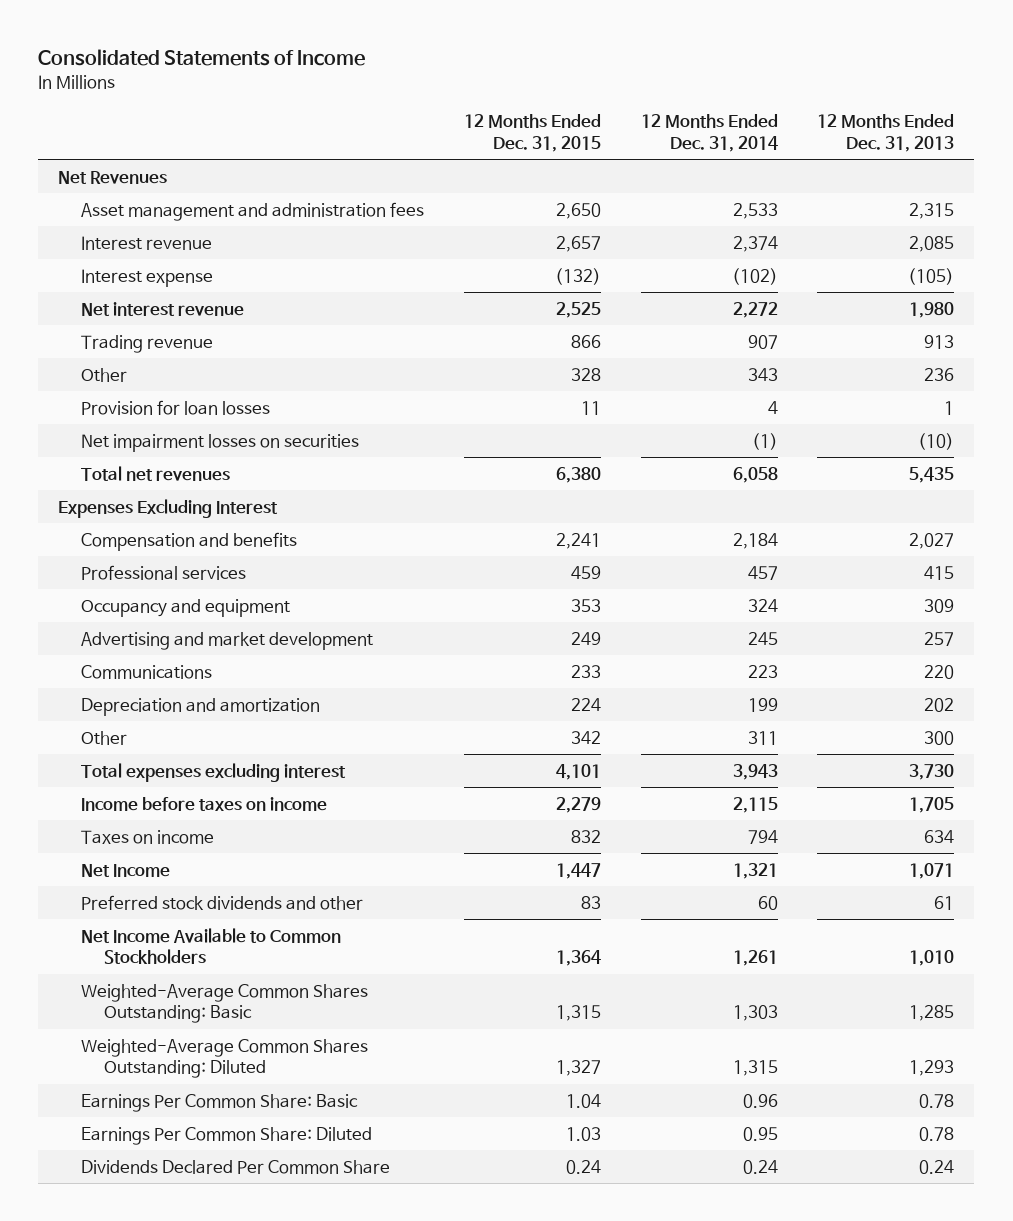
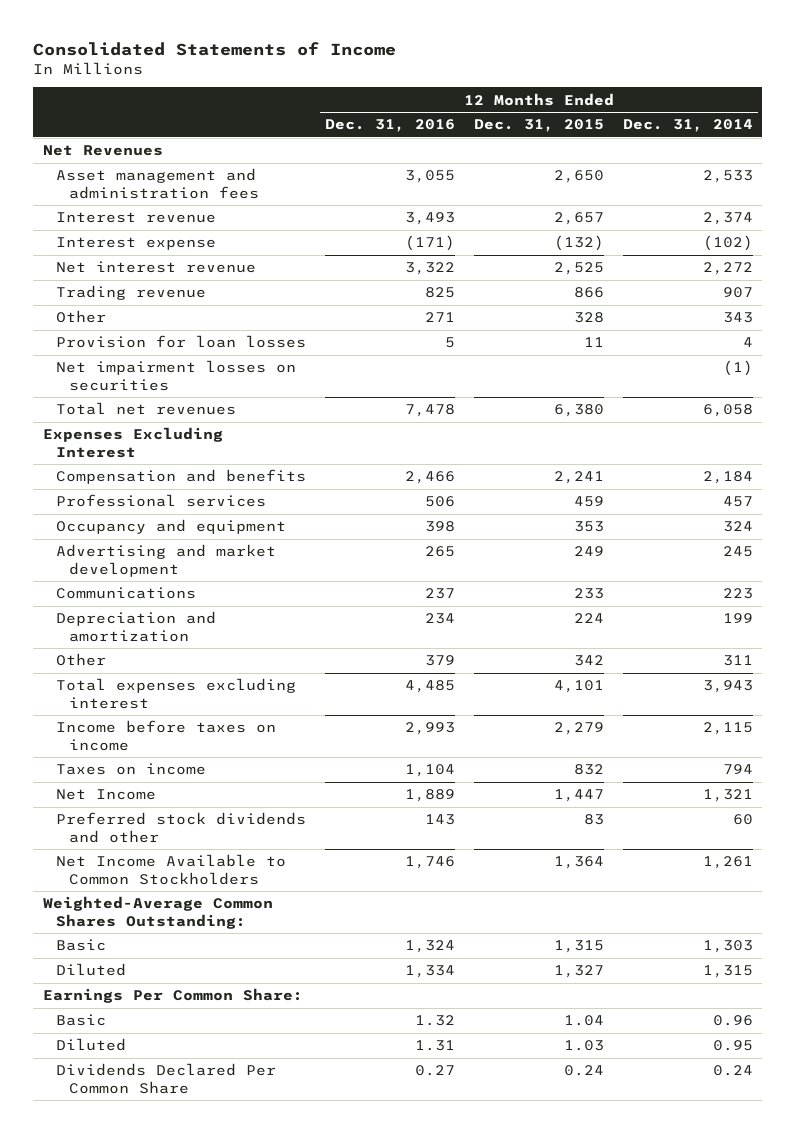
[817,114,955,152] 12 Months Ended Dec. 31, 2013 -> none
none -> [325,119,456,133] Dec. 31, 2016
none -> [42,896,273,929] Weighted-Average Common Shares Outstanding:
[81,983,369,1024] Weighted-Average Common Shares Outstanding: Basic -> [56,939,107,952] Basic
[81,1038,369,1079] Weighted-Average Common Shares Outstanding: Diluted -> [56,963,127,977] Diluted
none -> [42,988,303,1004] Earnings Per Common Share:
[81,1093,359,1112] Earnings Per Common Share: Basic -> [56,1014,107,1027] Basic
[81,1126,373,1145] Earnings Per Common Share: Diluted -> [56,1038,127,1052] Diluted

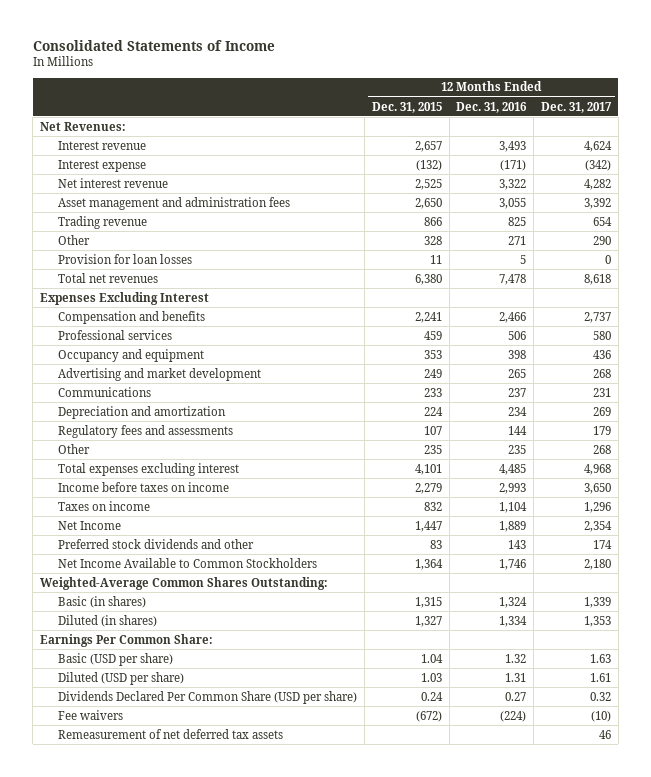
[622,119,753,133] Dec. 31, 2014 -> none
none -> [541,101,613,113] Dec. 31, 2017
[42,145,163,157] Net Revenues -> [39,121,126,131] Net Revenues:
[56,168,260,199] Asset management and administration fees -> [58,196,291,210] Asset management and administration fees
[56,360,297,391] Net impairment losses on securities -> none
none -> [58,424,234,438] Regulatory fees and assessments
[425,655,456,667] 379 -> [508,444,527,454] 235
[573,655,604,667] 342 -> [423,444,442,454] 235
[56,939,107,952] Basic -> [58,595,147,608] Basic (in shares)
[56,963,127,977] Diluted -> [58,614,158,627] Diluted (in shares)
[56,1014,107,1027] Basic -> [58,652,174,666] Basic (USD per share)
[56,1038,127,1052] Diluted -> [58,671,185,685] Diluted (USD per share)
[56,1063,277,1094] Dividends Declared Per Common Share -> [58,690,358,704] Dividends Declared Per Common Share (USD per share)
none -> [58,709,124,720] Fee waivers
none -> [58,728,284,739] Remeasurement of net deferred tax assets

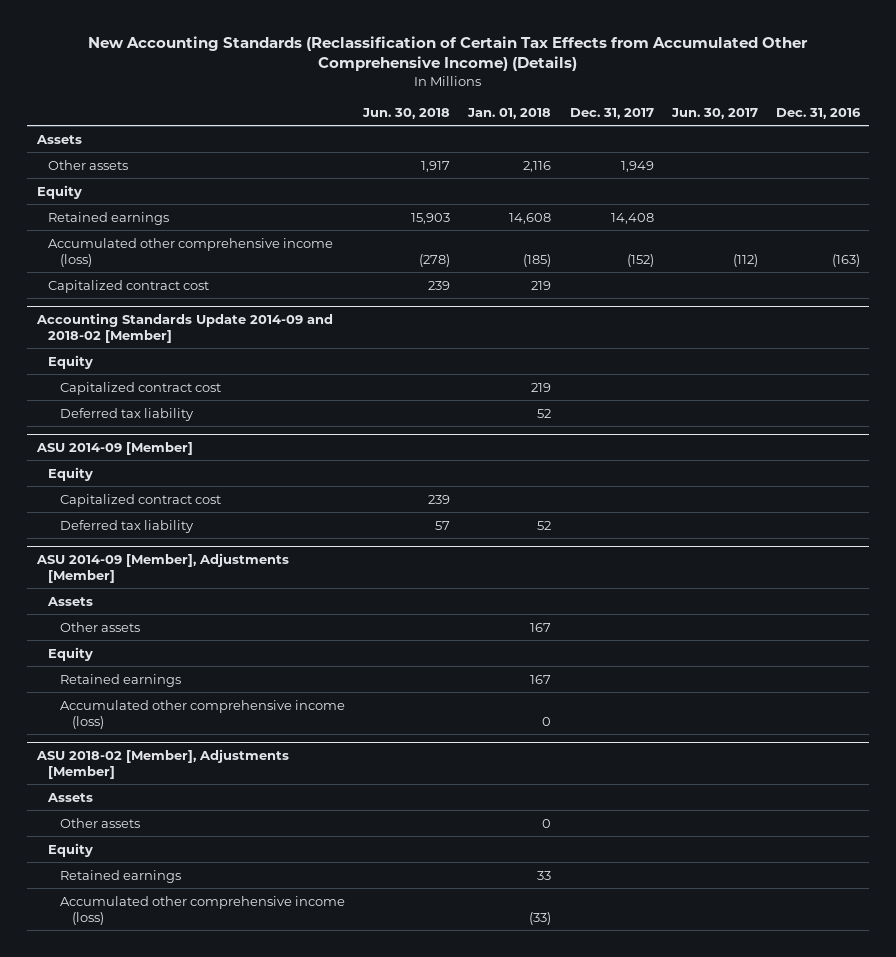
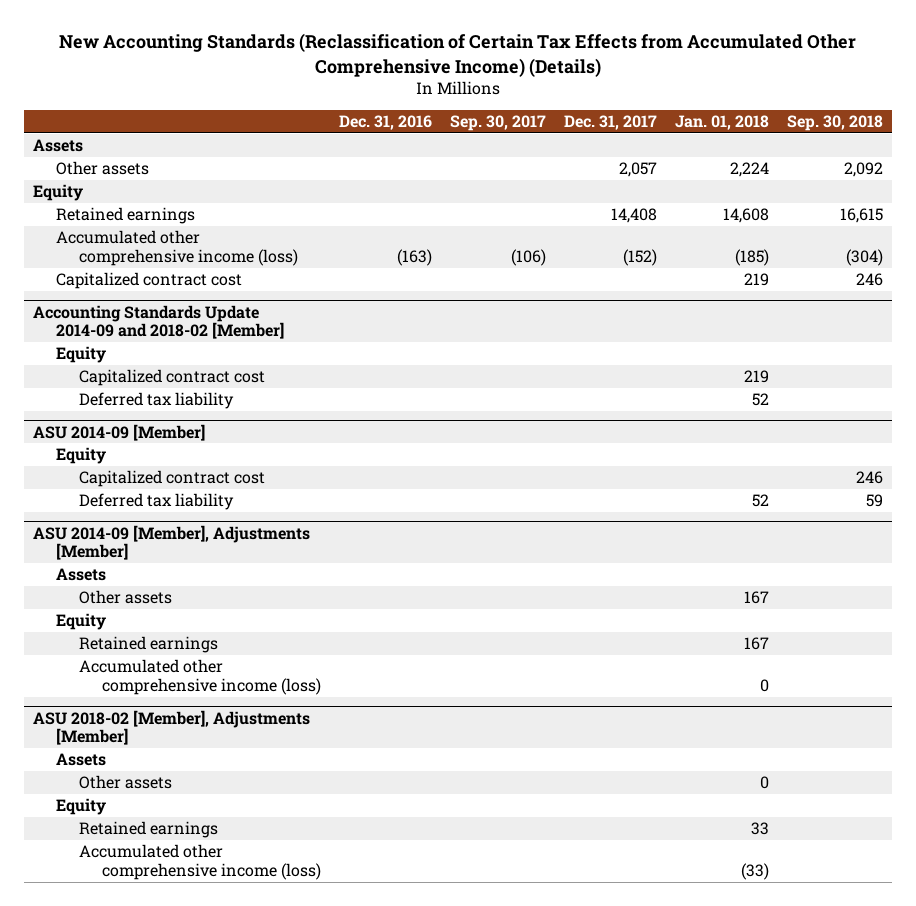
[362,107,451,119] Jun. 30, 2018 -> none
[670,107,758,119] Jun. 30, 2017 -> none
none -> [450,115,547,132] Sep. 30, 2017
none -> [787,115,884,132] Sep. 30, 2018
[523,160,552,172] 2,116 -> [730,162,770,178] 2,224
[620,160,654,172] 1,949 -> [619,162,658,178] 2,057

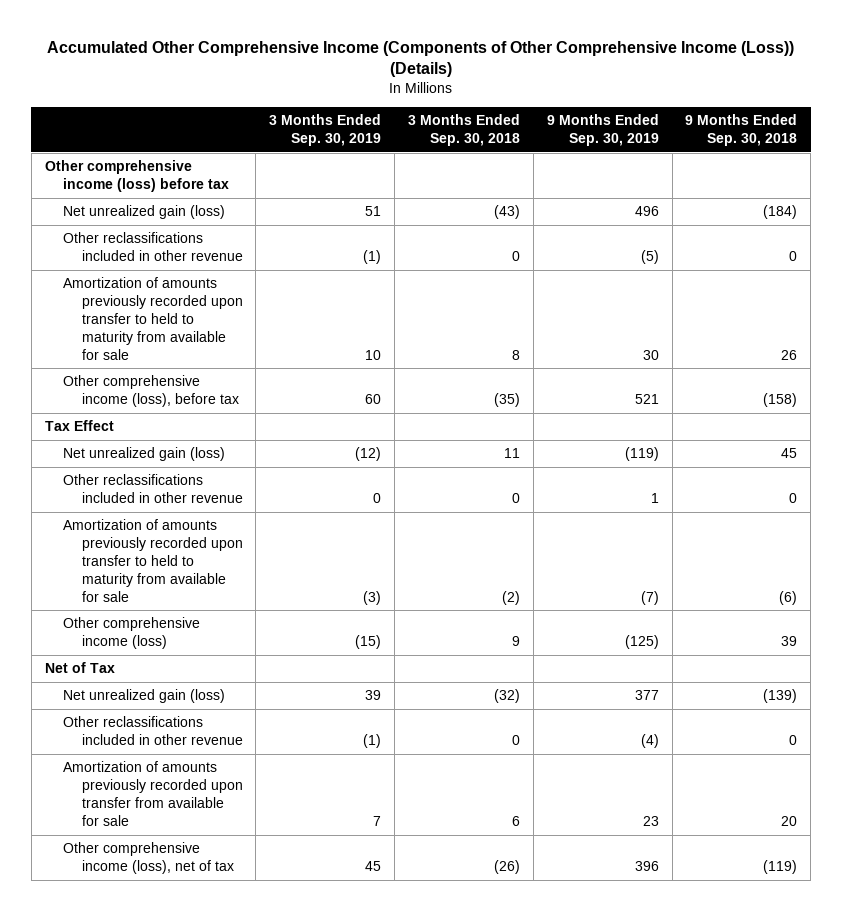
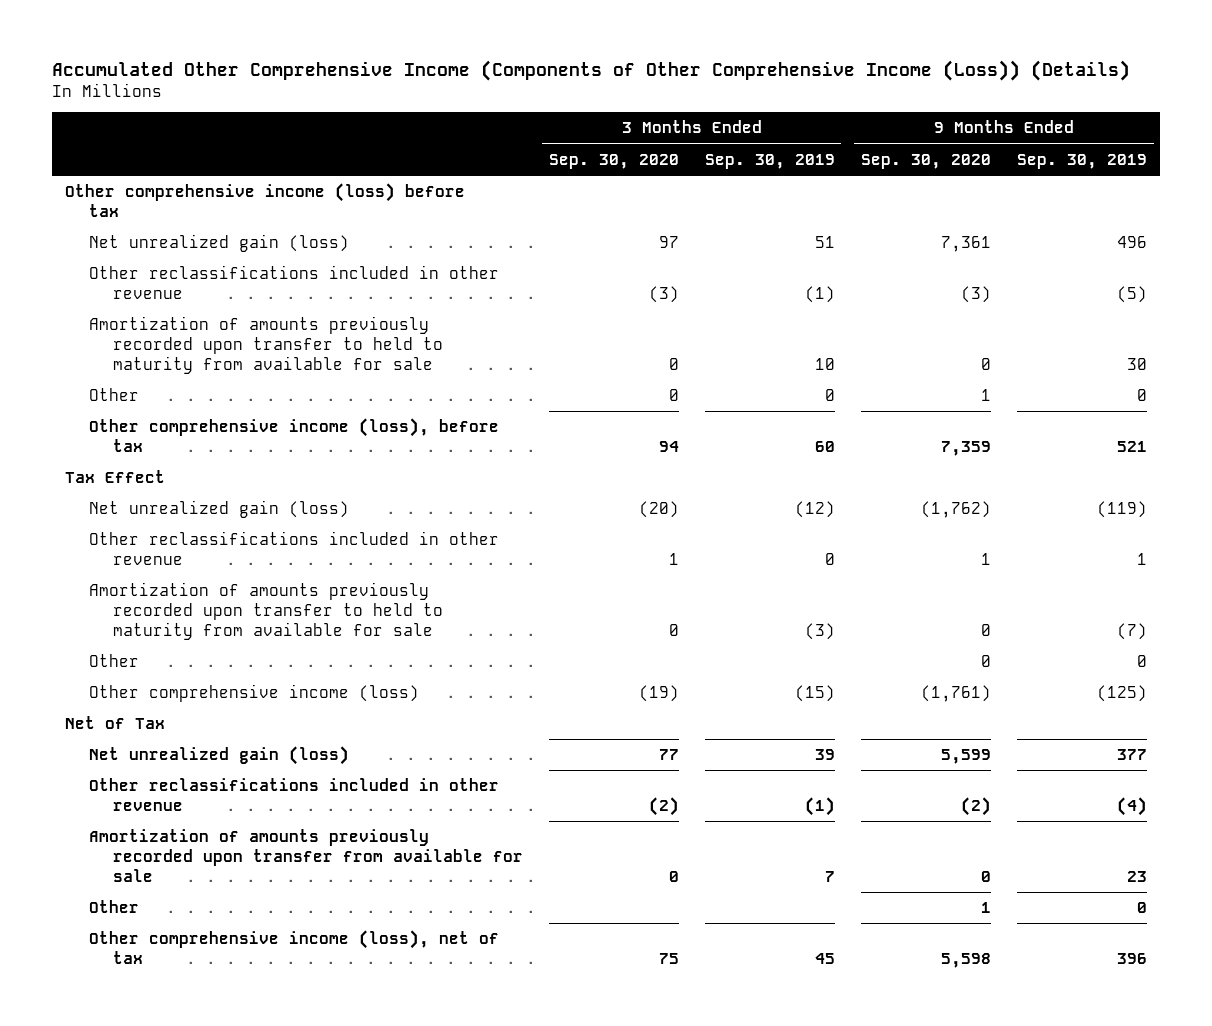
[408,114,521,146] 3 Months Ended Sep. 30, 2018 -> none
[685,114,798,146] 9 Months Ended Sep. 30, 2018 -> none
none -> [548,153,679,169] Sep. 30, 2020
none -> [860,153,991,169] Sep. 30, 2020
none -> [88,388,139,402] Other
none -> [88,654,139,668] Other
none -> [88,900,139,914] Other

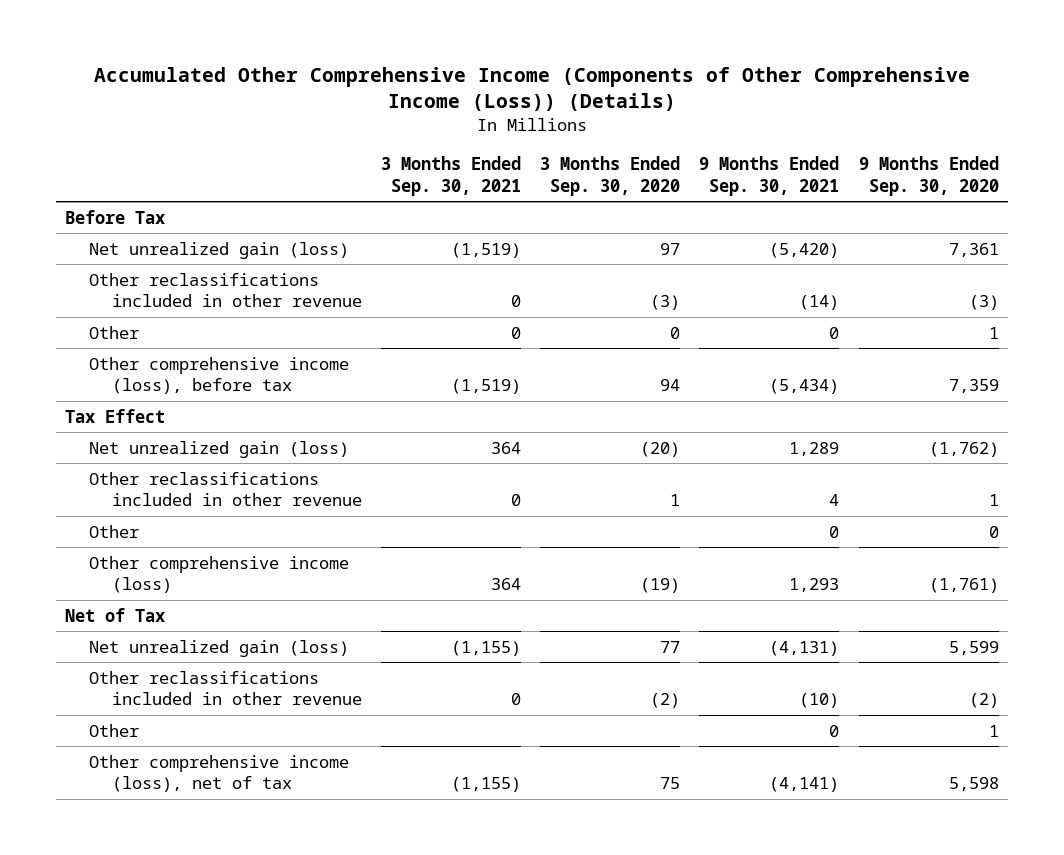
[704,153,835,169] Sep. 30, 2019 -> none
[1016,153,1147,169] Sep. 30, 2019 -> none
none -> [381,155,522,196] 3 Months Ended Sep. 30, 2021
none -> [699,155,840,196] 9 Months Ended Sep. 30, 2021
[65,183,466,217] Other comprehensive income (loss) before tax -> [65,209,166,224] Before Tax
[88,316,443,374] Amortization of amounts previously recorded upon transfer to held to maturity from available for sale -> none
[88,582,443,640] Amortization of amounts previously recorded upon transfer to held to maturity from available for sale -> none
[88,829,523,882] Amortization of amounts previously recorded upon transfer from available for sale -> none

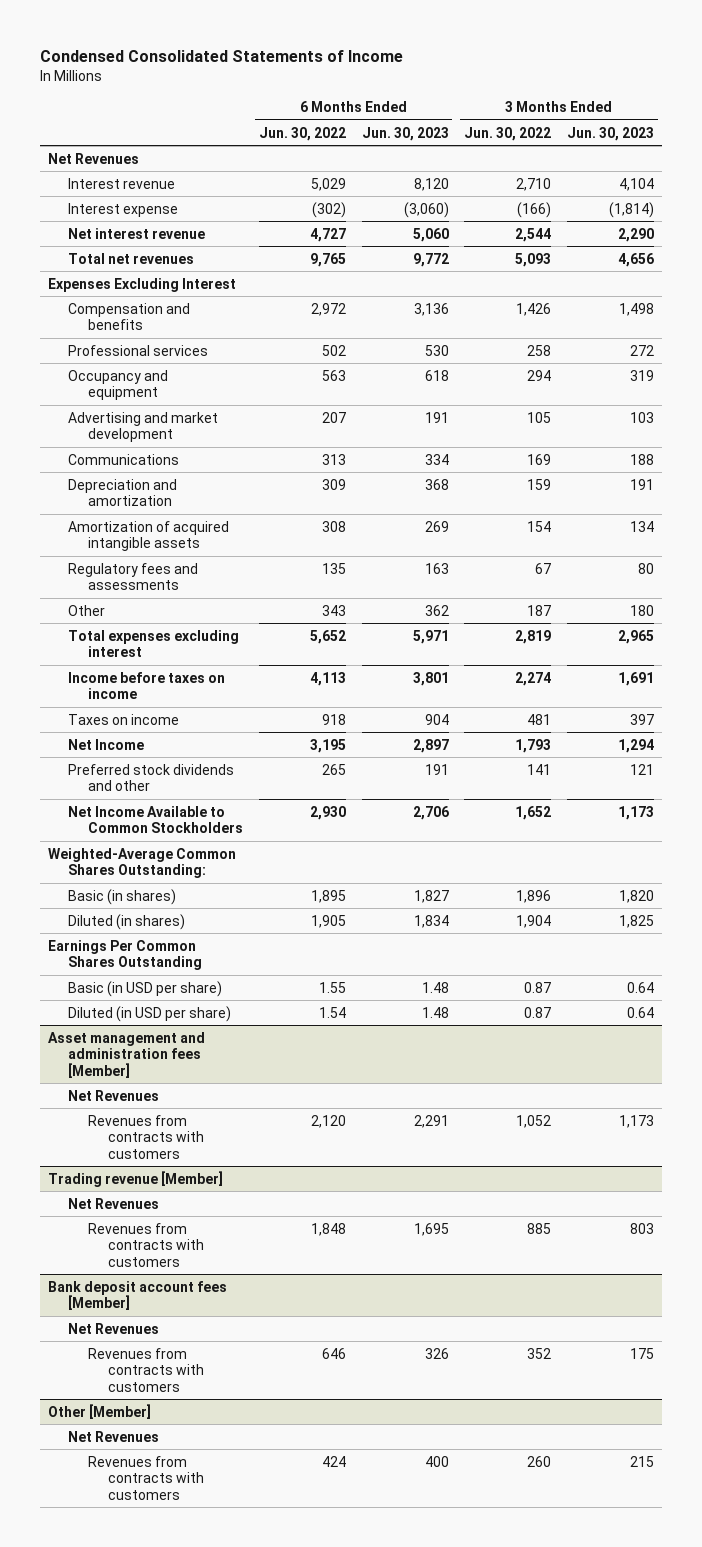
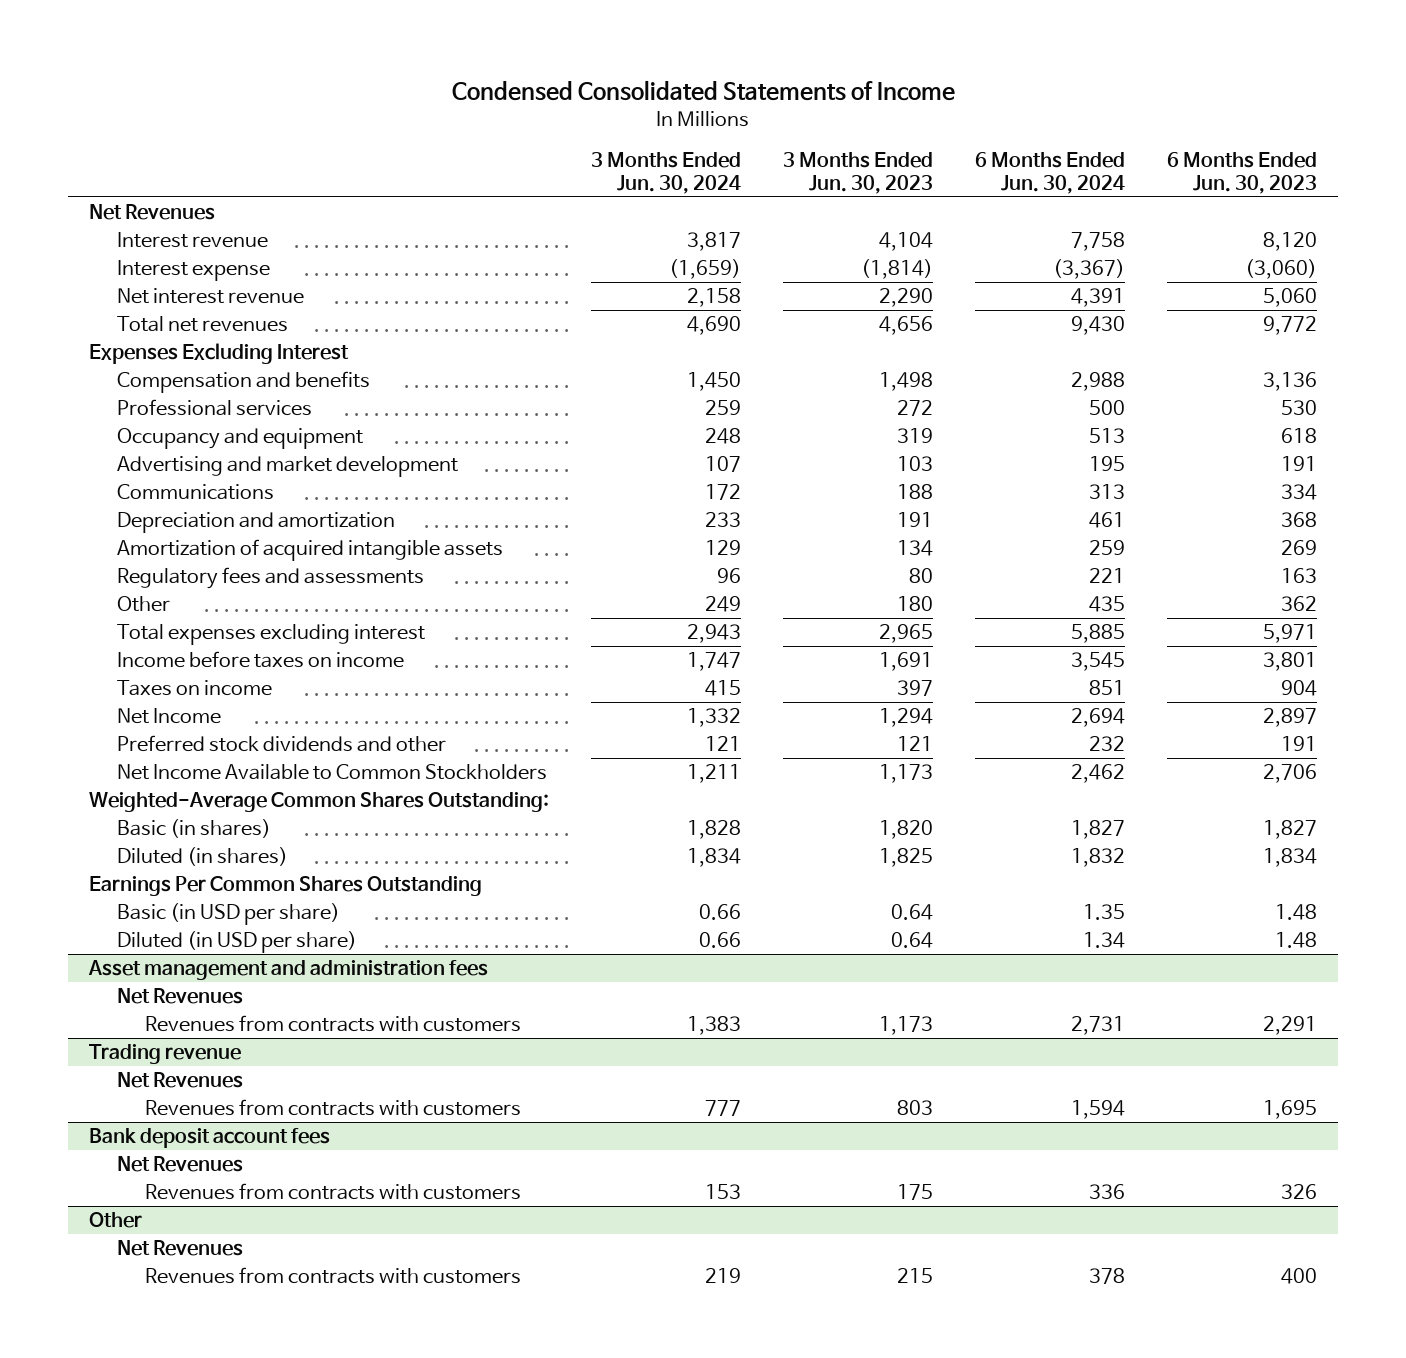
[258,126,346,141] Jun. 30, 2022 -> none
[464,126,552,141] Jun. 30, 2022 -> none
none -> [591,151,742,194] 3 Months Ended Jun. 30, 2024
none -> [974,151,1125,194] 6 Months Ended Jun. 30, 2024
[47,1031,205,1078] Asset management and administration fees [Member] -> [88,960,489,981] Asset management and administration fees
[47,1170,223,1187] Trading revenue [Member] -> [89,1044,242,1065] Trading revenue
[47,1280,227,1311] Bank deposit account fees [Member] -> [89,1128,331,1149] Bank deposit account fees
[47,1403,151,1419] Other [Member] -> [89,1212,143,1229] Other

